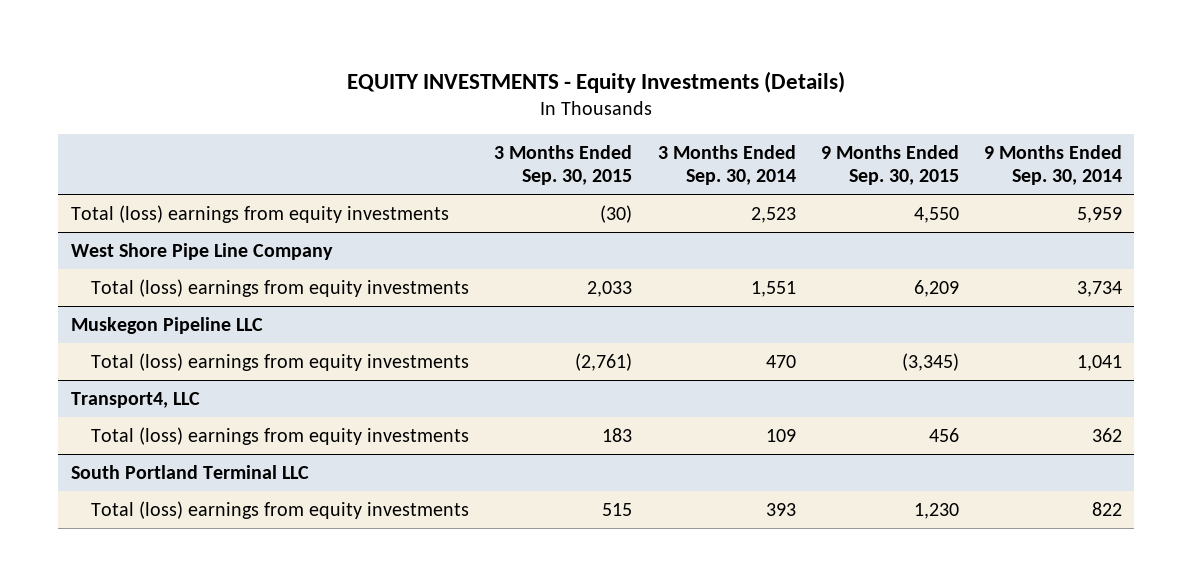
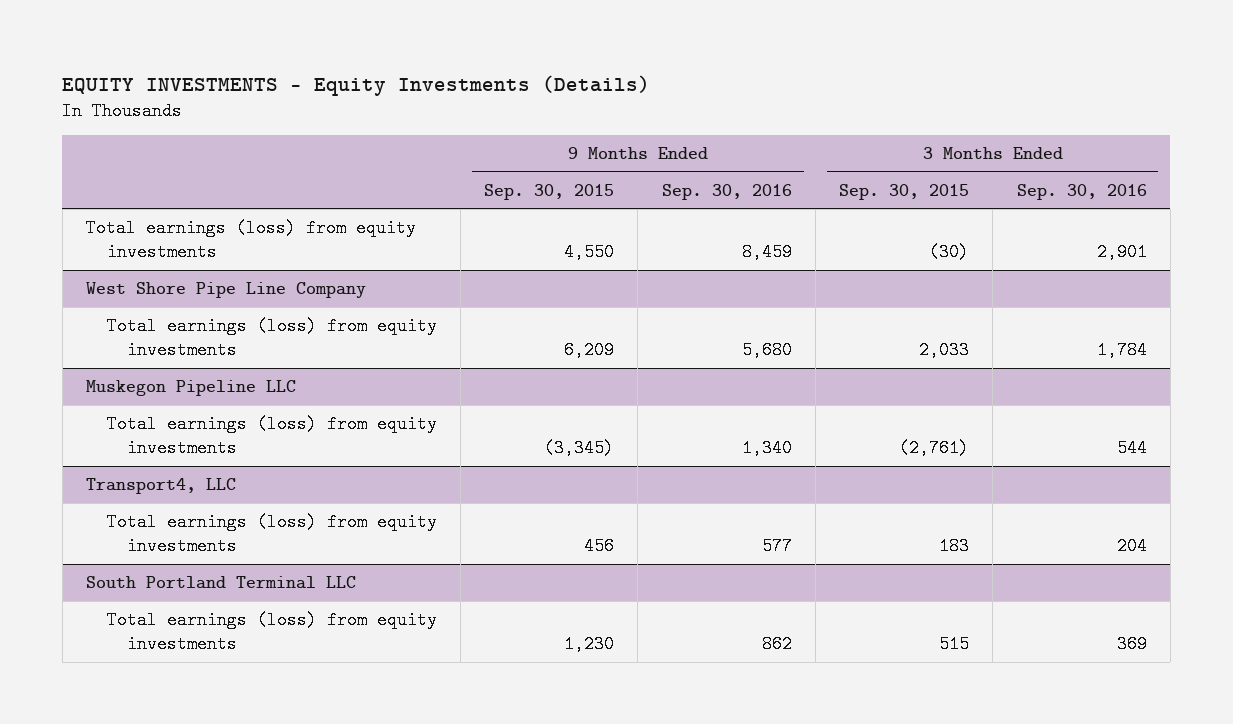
[657,145,796,185] 3 Months Ended Sep. 30, 2014 -> none
[983,145,1122,185] 9 Months Ended Sep. 30, 2014 -> none
none -> [661,183,792,200] Sep. 30, 2016
none -> [1016,183,1147,200] Sep. 30, 2016
[70,204,449,223] Total (loss) earnings from equity investments -> [86,219,417,261] Total earnings (loss) from equity investments
[91,278,470,297] Total (loss) earnings from equity investments -> [106,317,437,359] Total earnings (loss) from equity investments
[91,352,470,371] Total (loss) earnings from equity investments -> [106,415,437,457] Total earnings (loss) from equity investments
[91,426,470,445] Total (loss) earnings from equity investments -> [106,513,437,555] Total earnings (loss) from equity investments
[91,500,470,519] Total (loss) earnings from equity investments -> [106,611,437,653] Total earnings (loss) from equity investments

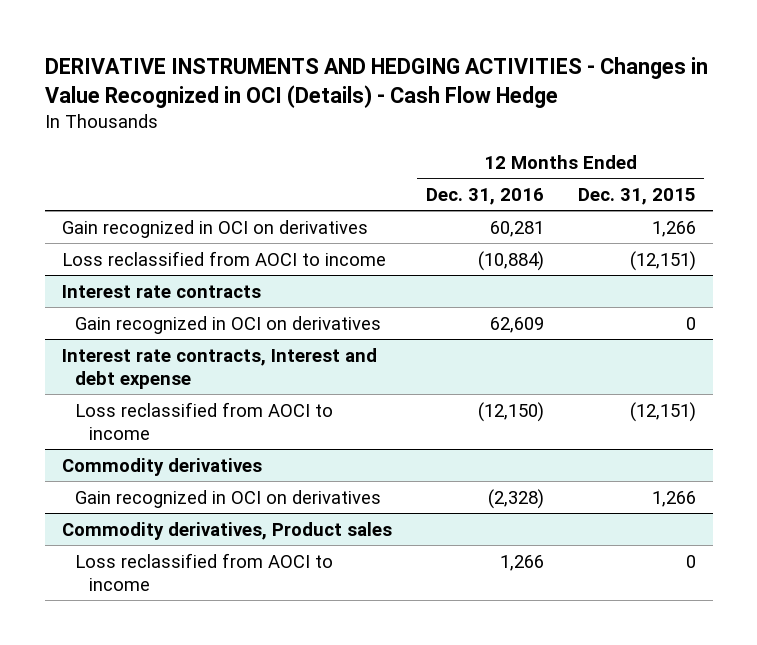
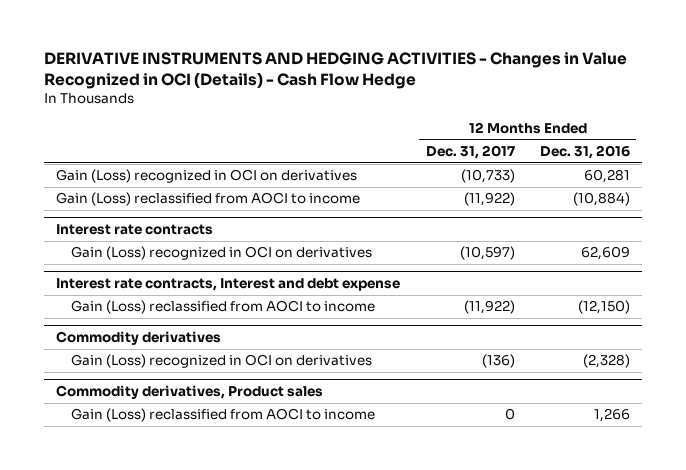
[577,187,696,205] Dec. 31, 2015 -> none
none -> [425,144,515,159] Dec. 31, 2017
[61,219,368,238] Gain recognized in OCI on derivatives -> [56,169,358,184] Gain (Loss) recognized in OCI on derivatives
[61,250,386,266] Loss reclassified from AOCI to income -> [56,192,361,207] Gain (Loss) reclassified from AOCI to income
[75,315,382,334] Gain recognized in OCI on derivatives -> [71,246,373,261] Gain (Loss) recognized in OCI on derivatives
[75,401,334,440] Loss reclassified from AOCI to income -> [71,300,376,315] Gain (Loss) reclassified from AOCI to income
[75,489,382,508] Gain recognized in OCI on derivatives -> [71,354,373,369] Gain (Loss) recognized in OCI on derivatives
[75,552,334,591] Loss reclassified from AOCI to income -> [71,408,376,423] Gain (Loss) reclassified from AOCI to income

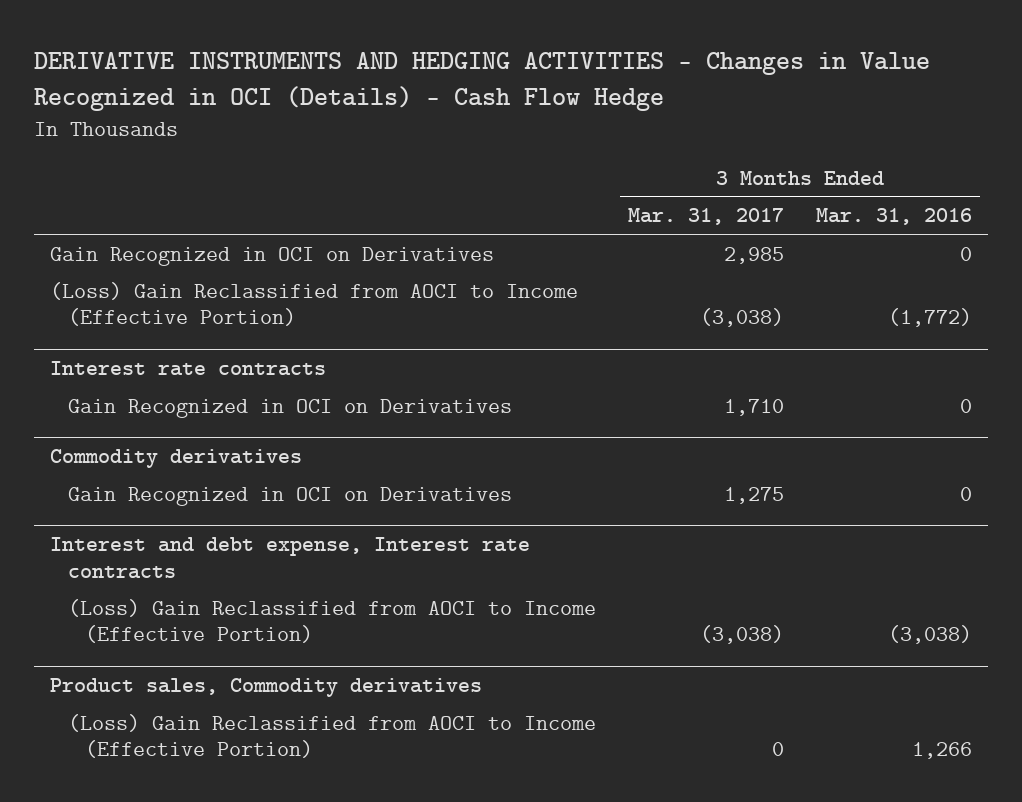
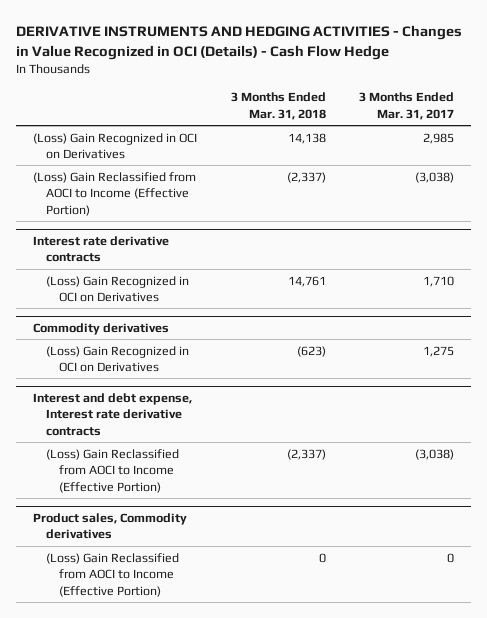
[816,208,973,226] Mar. 31, 2016 -> none
none -> [230,92,326,120] 3 Months Ended Mar. 31, 2018
[49,246,494,266] Gain Recognized in OCI on Derivatives -> [33,132,198,160] (Loss) Gain Recognized in OCI on Derivatives
[49,361,326,377] Interest rate contracts -> [33,235,170,263] Interest rate derivative contracts
[67,398,512,418] Gain Recognized in OCI on Derivatives -> [46,275,190,303] (Loss) Gain Recognized in OCI on Derivatives
[67,486,512,506] Gain Recognized in OCI on Derivatives -> [46,345,190,373] (Loss) Gain Recognized in OCI on Derivatives
[49,537,530,579] Interest and debt expense, Interest rate contracts -> [33,392,193,436] Interest and debt expense, Interest rate derivative contracts

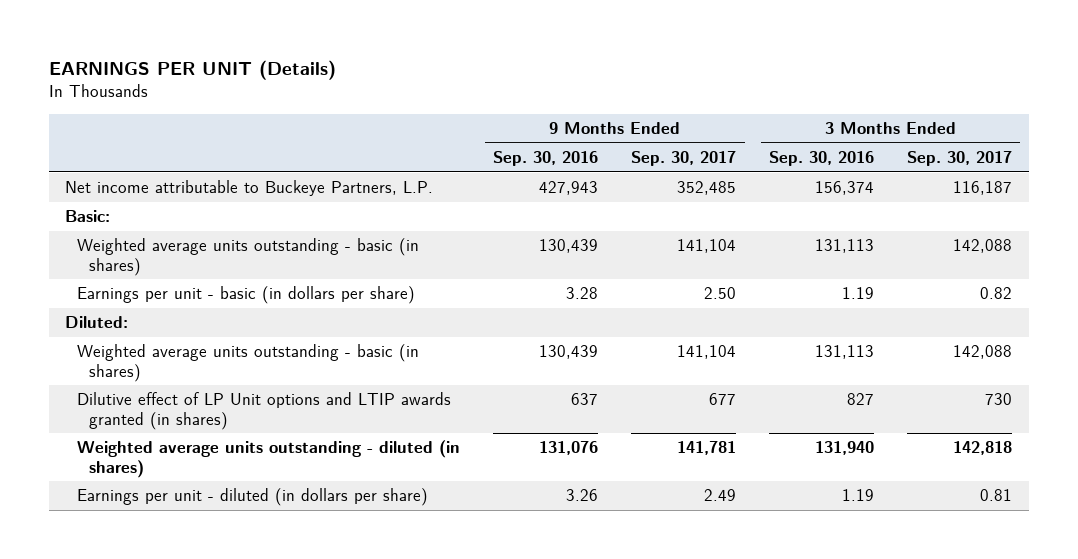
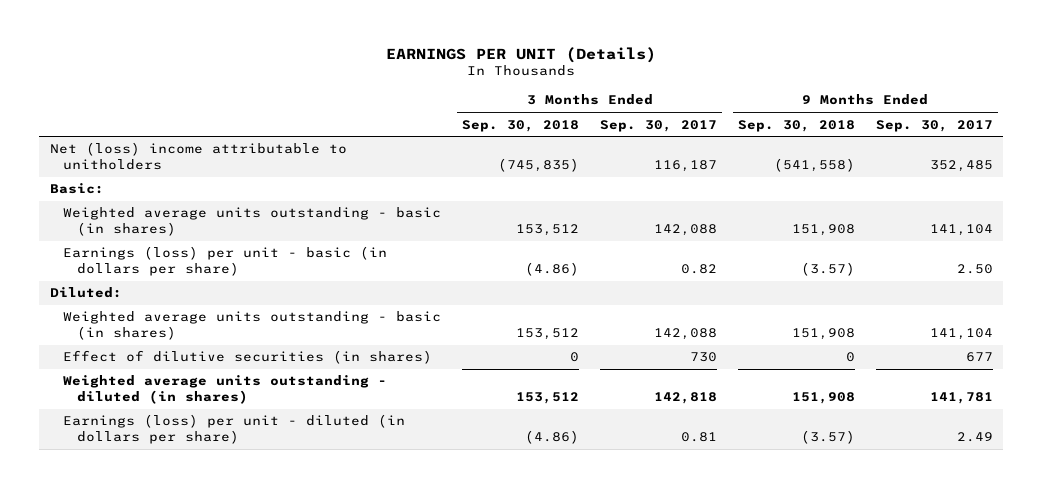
[493,150,599,166] Sep. 30, 2016 -> none
[769,150,875,166] Sep. 30, 2016 -> none
none -> [462,119,580,132] Sep. 30, 2018
none -> [738,119,856,132] Sep. 30, 2018
[65,180,434,197] Net income attributable to Buckeye Partners, L.P. -> [49,142,347,171] Net (loss) income attributable to unitholders
[77,286,416,305] Earnings per unit - basic (in dollars per share) -> [63,246,388,277] Earnings (loss) per unit - basic (in dollars per share)
[77,392,452,430] Dilutive effect of LP Unit options and LTIP awards granted (in shares) -> [63,350,433,365] Effect of dilutive securities (in shares)
[77,488,429,507] Earnings per unit - diluted (in dollars per share) -> [63,414,406,445] Earnings (loss) per unit - diluted (in dollars per share)

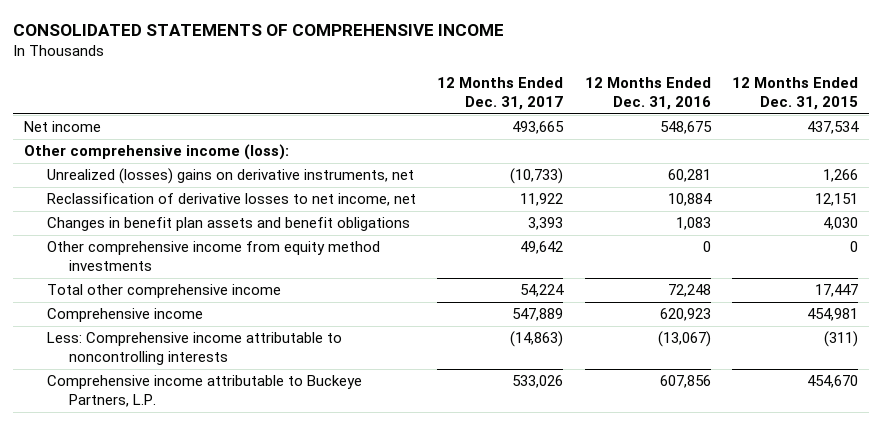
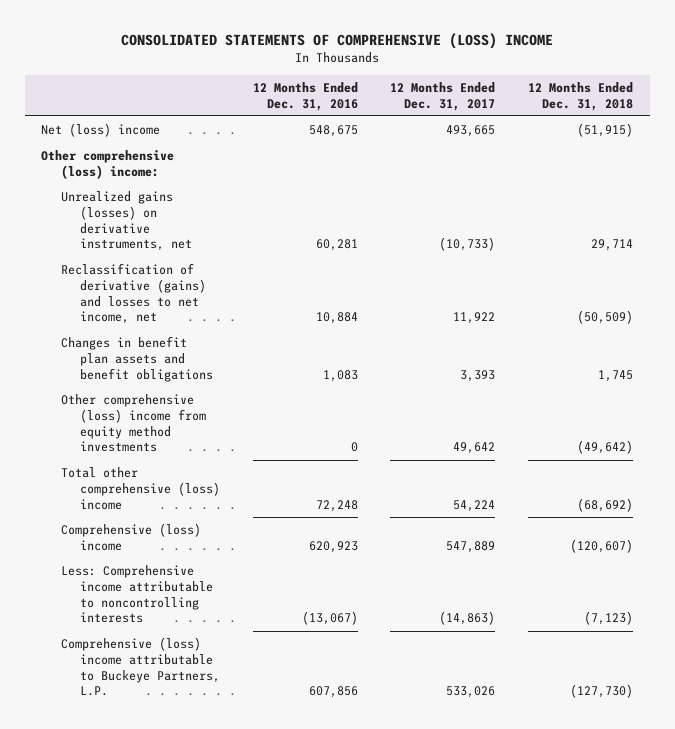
[13,24,505,37] CONSOLIDATED STATEMENTS OF COMPREHENSIVE INCOME -> [121,32,554,49] CONSOLIDATED STATEMENTS OF COMPREHENSIVE (LOSS) INCOME
[732,77,859,111] 12 Months Ended Dec. 31, 2015 -> none
none -> [528,81,634,111] 12 Months Ended Dec. 31, 2018
[23,121,101,133] Net income -> [41,123,161,138] Net (loss) income
[23,144,289,161] Other comprehensive income (loss): -> [41,150,175,179] Other comprehensive (loss) income:
[46,168,414,185] Unrealized (losses) gains on derivative instruments, net -> [60,191,193,252] Unrealized gains (losses) on derivative instruments, net
[46,193,416,207] Reclassification of derivative losses to net income, net -> [60,263,207,325] Reclassification of derivative (gains) and losses to net income, net
[46,241,380,272] Other comprehensive income from equity method investments -> [60,394,207,453] Other comprehensive (loss) income from equity method investments
[46,284,281,299] Total other comprehensive income -> [60,467,221,510] Total other comprehensive (loss) income
[46,308,203,323] Comprehensive income -> [60,523,201,551] Comprehensive (loss) income
[46,375,362,408] Comprehensive income attributable to Buckeye Partners, L.P. -> [60,637,221,697] Comprehensive (loss) income attributable to Buckeye Partners, L.P.

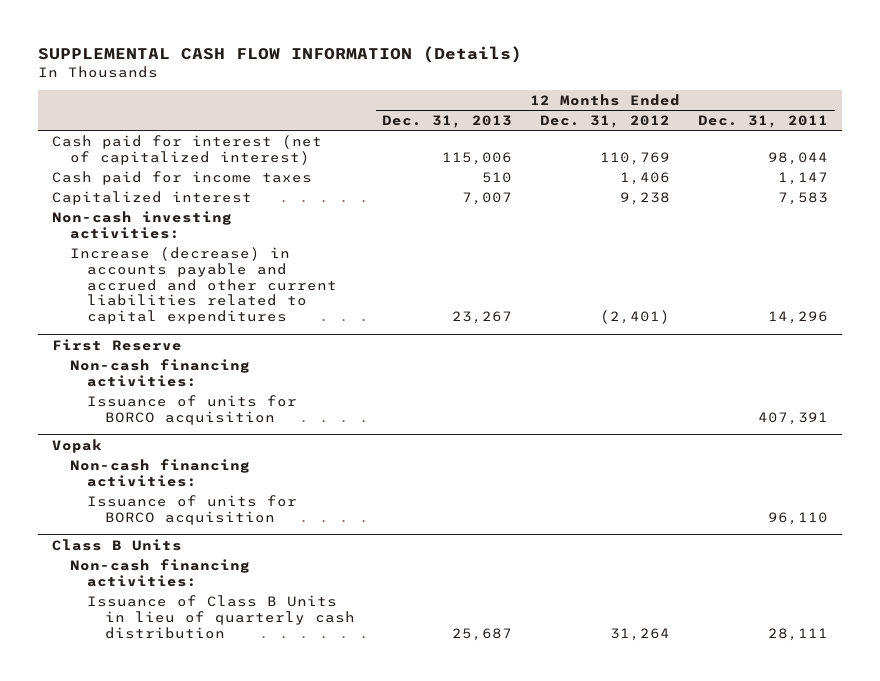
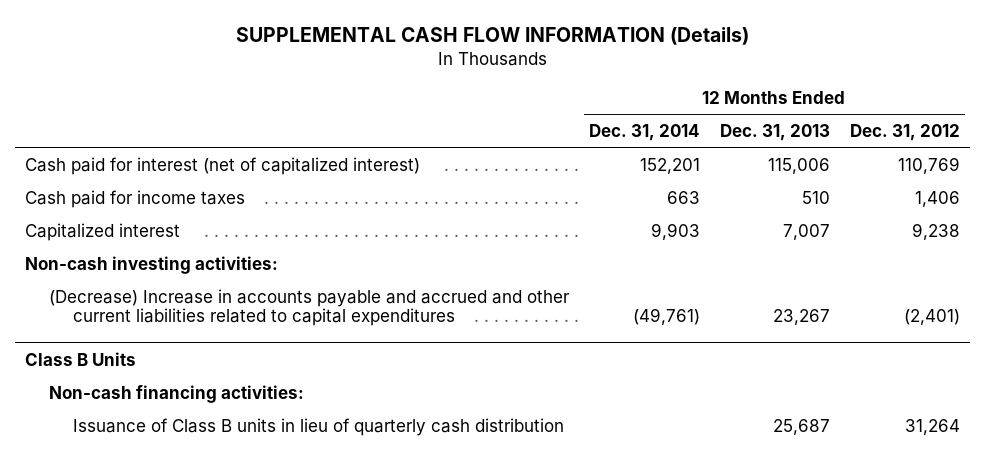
[697,115,828,129] Dec. 31, 2011 -> none
none -> [588,124,700,142] Dec. 31, 2014
[51,338,182,351] First Reserve -> none
[69,358,250,387] Non-cash financing activities: -> none
[87,394,298,425] Issuance of units for BORCO acquisition -> none
[51,438,102,453] Vopak -> none
[69,458,250,487] Non-cash financing activities: -> none
[87,494,298,525] Issuance of units for BORCO acquisition -> none
[69,246,338,325] Increase (decrease) in accounts payable and accrued and other current liabilities related to capital expenditures -> [48,288,570,327] (Decrease) Increase in accounts payable and accrued and other current liabilities related to capital expenditures
[87,594,355,639] Issuance of Class B Units in lieu of quarterly cash distribution -> [72,417,564,436] Issuance of Class B units in lieu of quarterly cash distribution

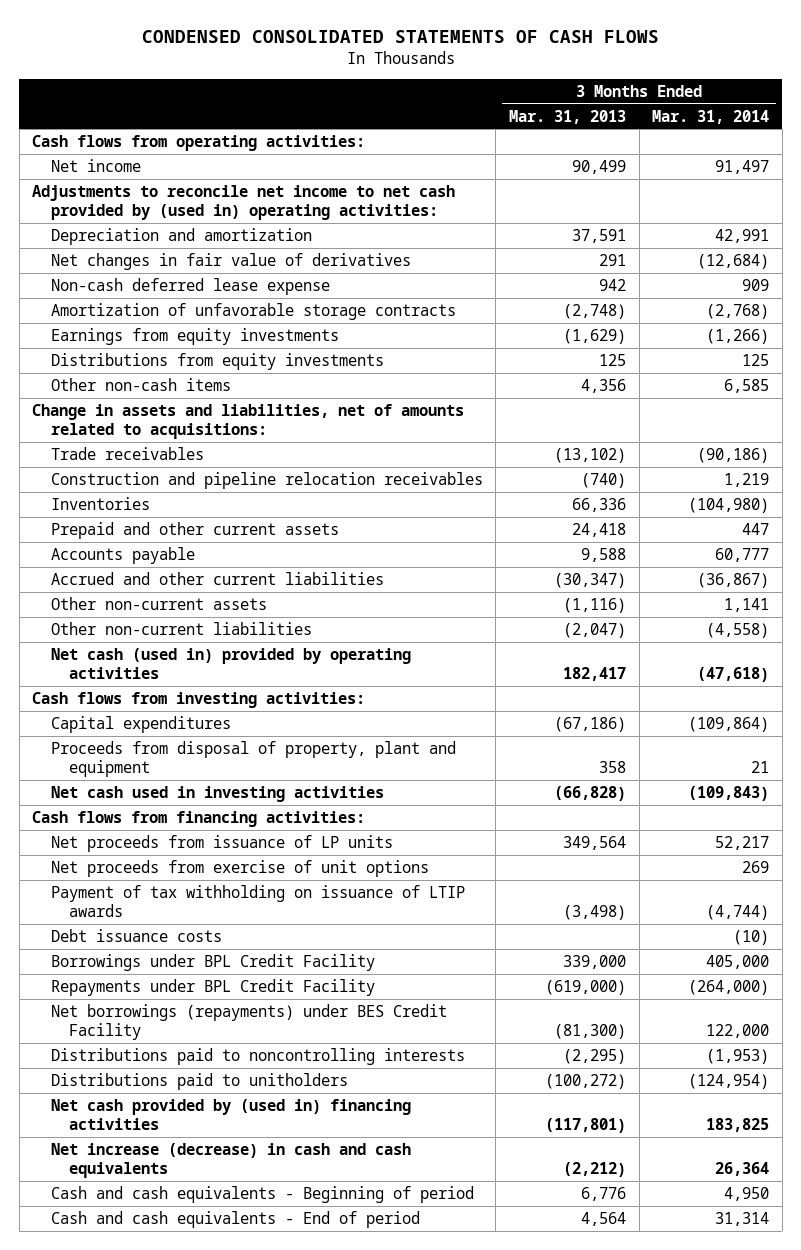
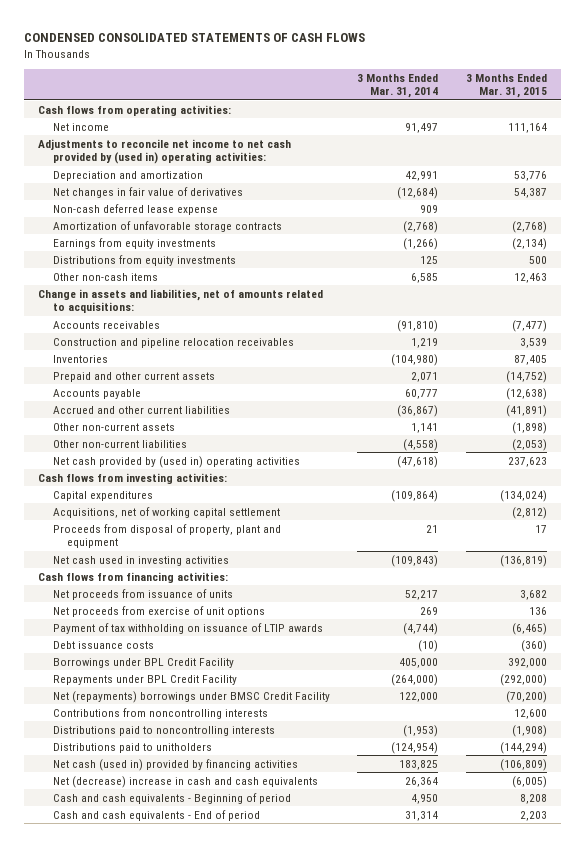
[509,109,627,124] Mar. 31, 2013 -> none
none -> [466,73,548,99] 3 Months Ended Mar. 31, 2015
[50,446,204,460] Trade receivables -> [52,320,160,329] Accounts receivables
[697,447,770,463] (90,186) -> [397,319,439,332] (91,810)
[742,522,770,535] 447 -> [411,371,439,382] 2,071
[50,647,411,679] Net cash (used in) provided by operating activities -> [52,455,300,468] Net cash provided by (used in) operating activities
none -> [52,506,280,518] Acquisitions, net of working capital settlement
[50,834,393,852] Net proceeds from issuance of LP units -> [52,588,233,600] Net proceeds from issuance of units
[50,1003,447,1040] Net borrowings (repayments) under BES Credit Facility -> [52,690,330,703] Net (repayments) borrowings under BMSC Credit Facility
none -> [52,707,268,719] Contributions from noncontrolling interests
[50,1098,411,1130] Net cash provided by (used in) financing activities -> [52,758,298,771] Net cash (used in) provided by financing activities
[50,1142,411,1178] Net increase (decrease) in cash and cash equivalents -> [52,775,318,788] Net (decrease) increase in cash and cash equivalents

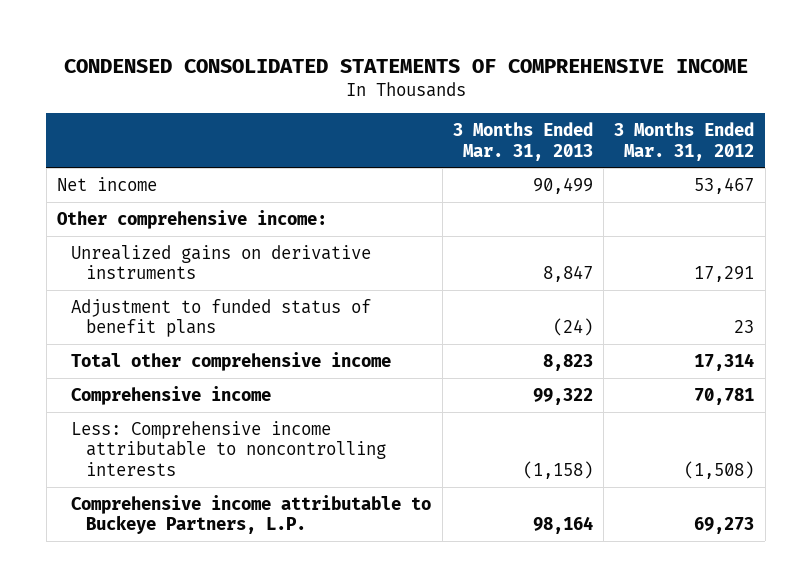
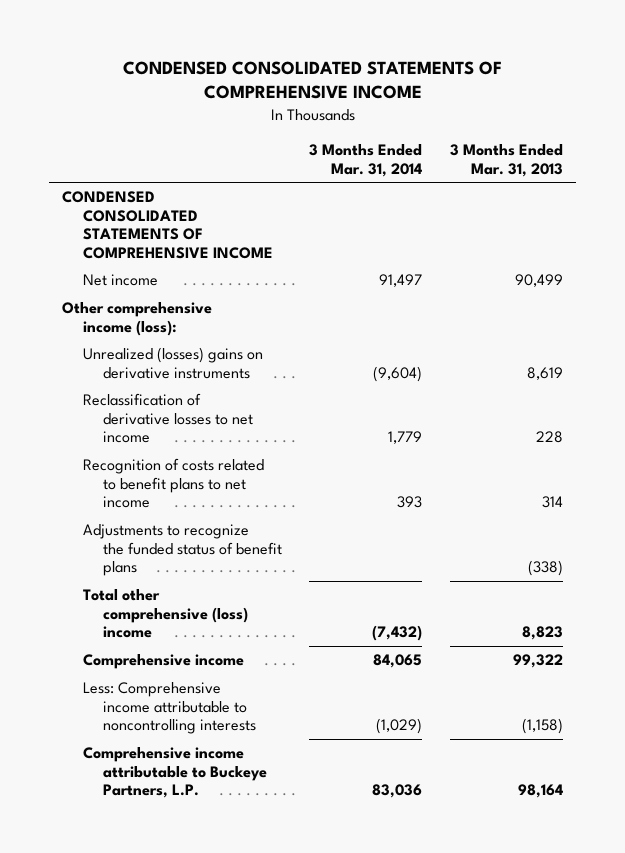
[614,122,755,161] 3 Months Ended Mar. 31, 2012 -> none
none -> [309,144,423,177] 3 Months Ended Mar. 31, 2014
none -> [62,191,273,259] CONDENSED CONSOLIDATED STATEMENTS OF COMPREHENSIVE INCOME
[57,209,328,229] Other comprehensive income: -> [62,302,213,336] Other comprehensive income (loss):
[71,244,372,280] Unrealized gains on derivative instruments -> [82,347,263,379] Unrealized (losses) gains on derivative instruments
[542,265,593,283] 8,847 -> [526,366,563,380] 8,619
none -> [82,393,253,444] Reclassification of derivative losses to net income
none -> [82,458,264,509] Recognition of costs related to benefit plans to net income
[71,298,372,338] Adjustment to funded status of benefit plans -> [82,524,282,577] Adjustments to recognize the funded status of benefit plans
[552,318,593,337] (24) -> [527,560,563,577] (338)
[71,351,392,371] Total other comprehensive income -> [82,589,248,639] Total other comprehensive (loss) income

